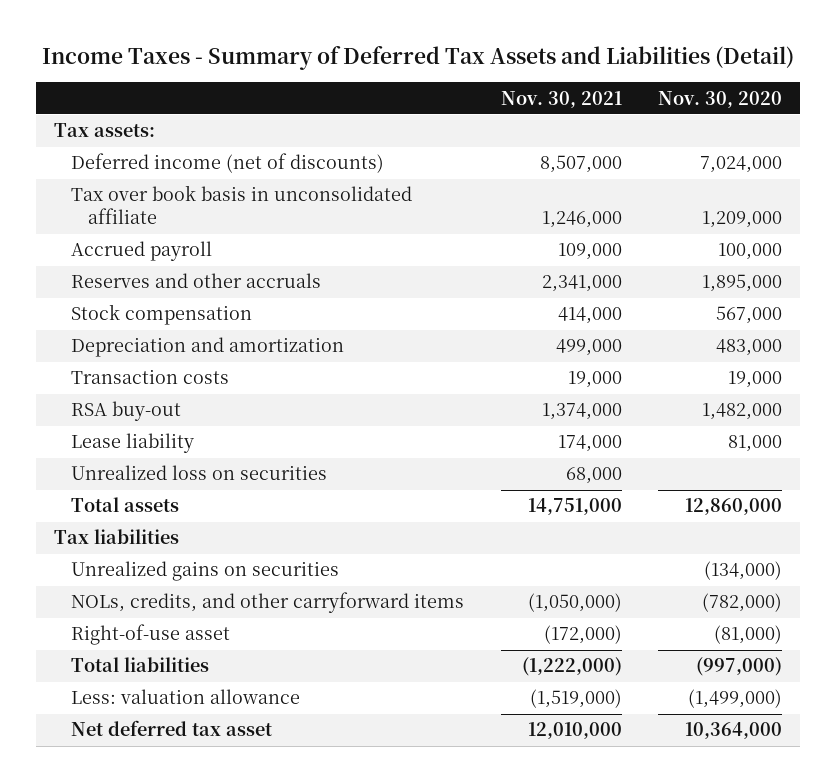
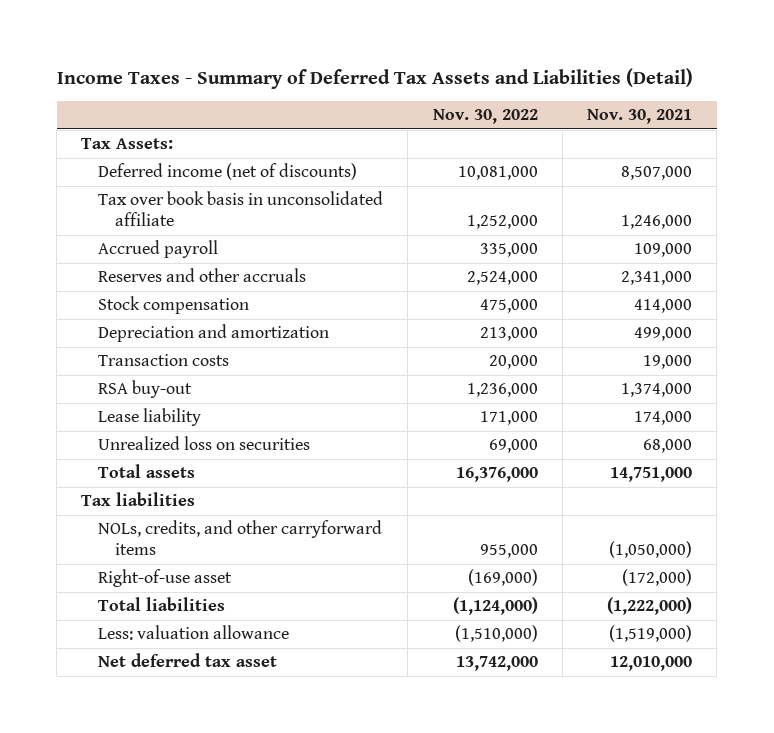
[657,90,782,108] Nov. 30, 2020 -> none
none -> [432,109,538,125] Nov. 30, 2022
[54,123,156,138] Tax assets: -> [81,138,174,150] Tax Assets:
[71,561,340,582] Unrealized gains on securities -> none

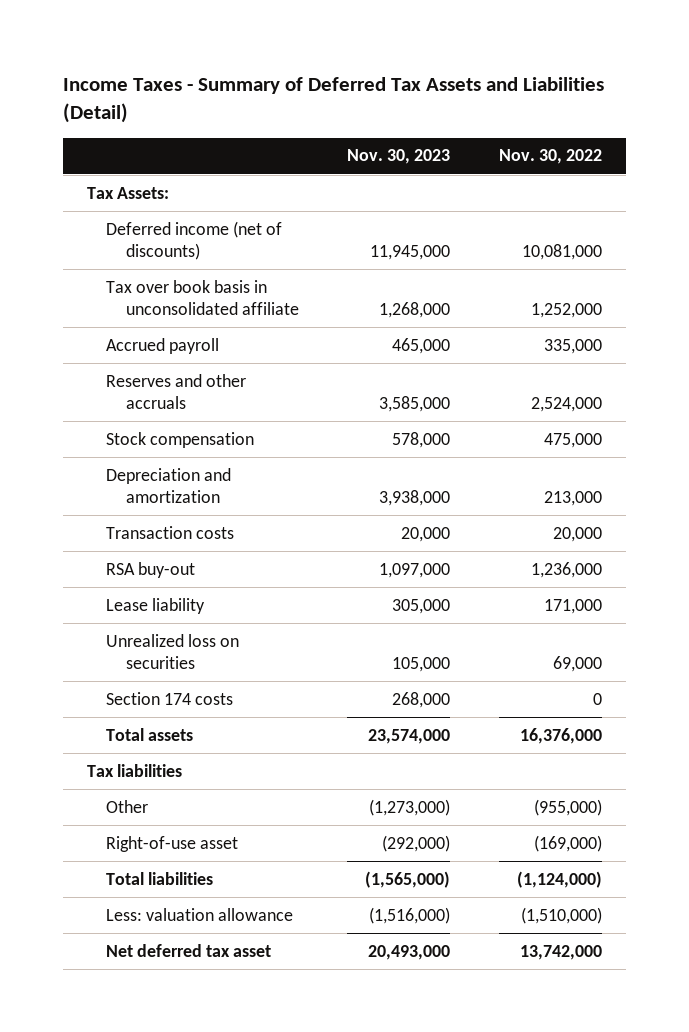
[587,109,693,125] Nov. 30, 2021 -> none
none -> [347,149,451,165] Nov. 30, 2023
none -> [106,691,234,705] Section 174 costs
[98,520,383,555] NOLs, credits, and other carryforward items -> none
none -> [106,799,149,813] Other

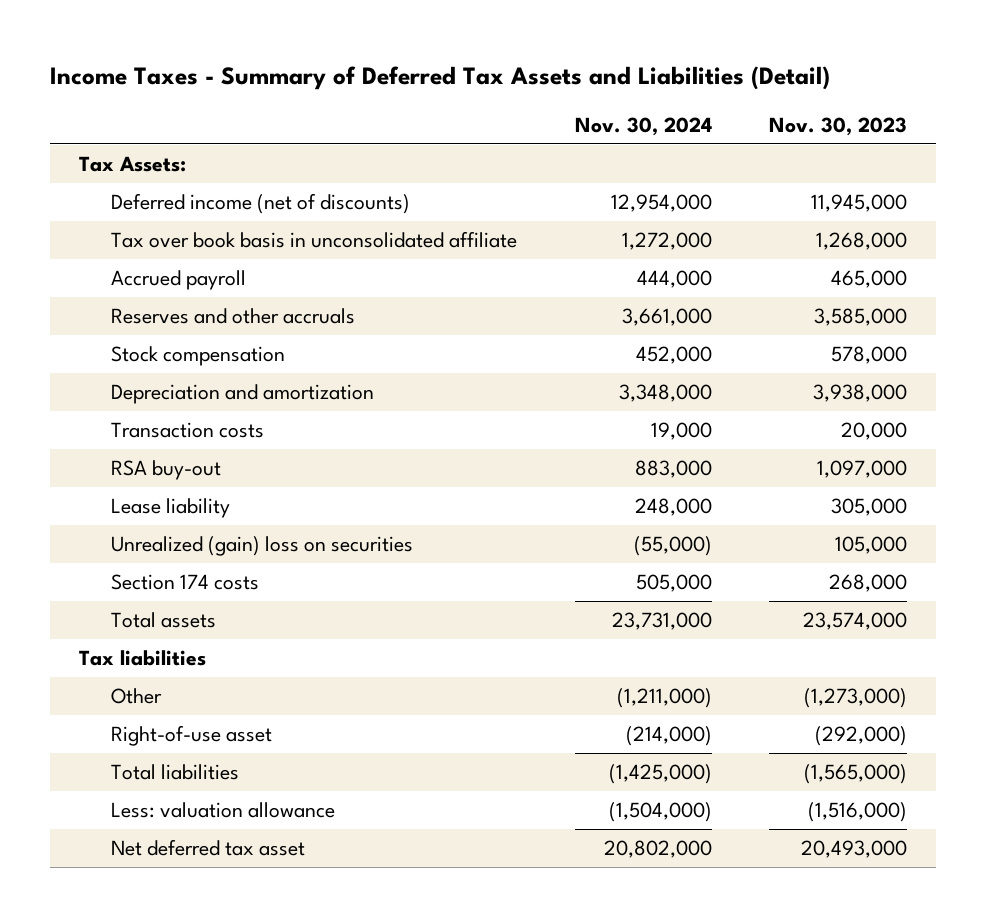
[499,149,603,165] Nov. 30, 2022 -> none
none -> [574,116,712,136] Nov. 30, 2024
[106,633,240,669] Unrealized loss on securities -> [111,536,414,557] Unrealized (gain) loss on securities

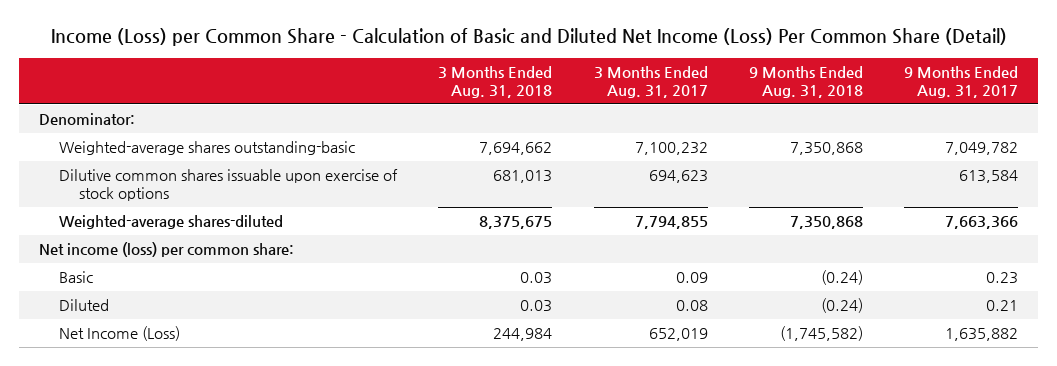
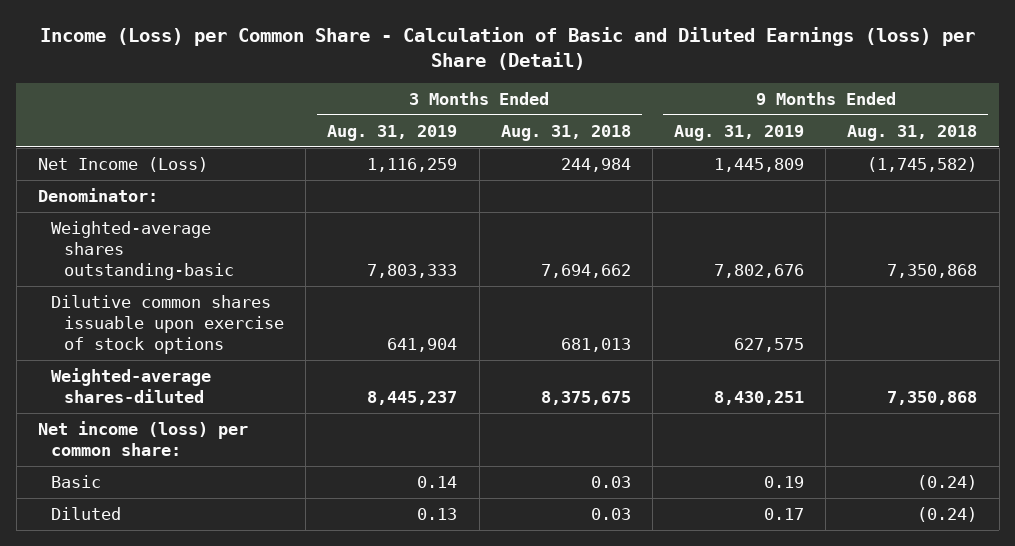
[50,28,1007,47] Income (Loss) per Common Share - Calculation of Basic and Diluted Net Income (Loss) Per Common Share (Detail) -> [39,26,975,71] Income (Loss) per Common Share - Calculation of Basic and Diluted Earnings (loss) per Share (Detail)
[593,65,708,99] 3 Months Ended Aug. 31, 2017 -> none
[903,65,1018,99] 9 Months Ended Aug. 31, 2017 -> none
none -> [327,124,458,141] Aug. 31, 2019
none -> [674,124,805,141] Aug. 31, 2019
[59,326,181,342] Net Income (Loss) -> [38,156,209,172] Net Income (Loss)

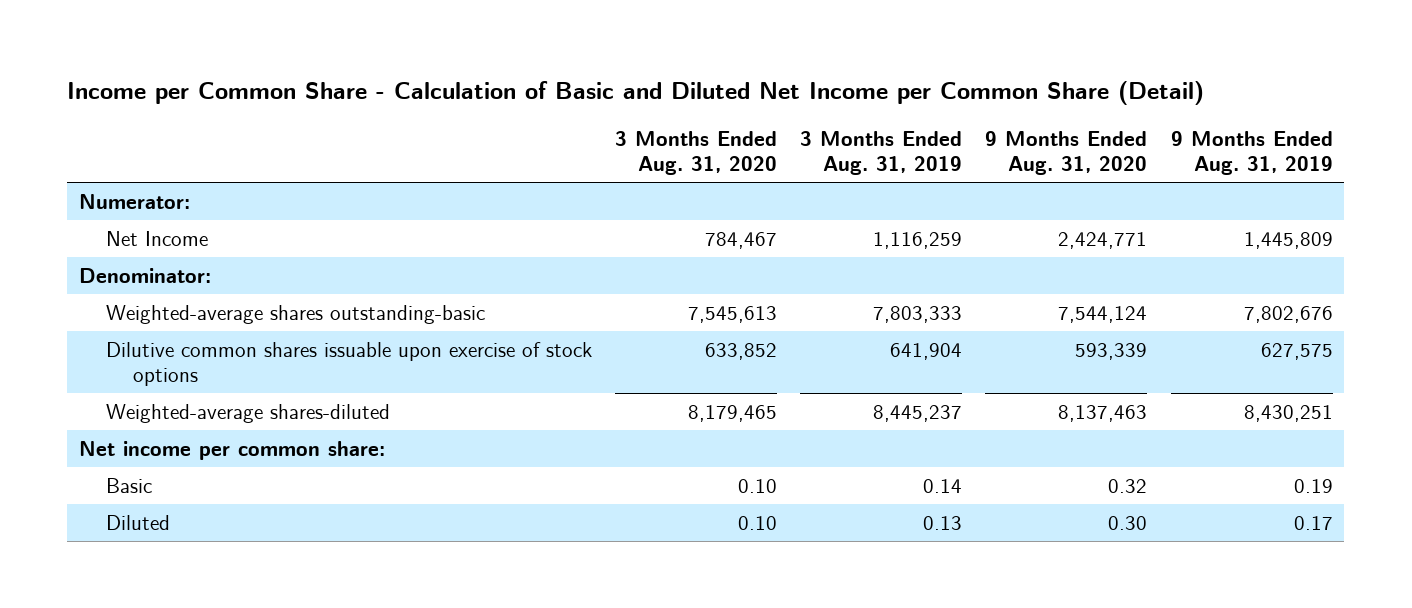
[39,26,975,71] Income (Loss) per Common Share - Calculation of Basic and Diluted Earnings (loss) per Share (Detail) -> [67,81,1205,106] Income per Common Share - Calculation of Basic and Diluted Net Income per Common Share (Detail)
[500,124,631,141] Aug. 31, 2018 -> none
[847,124,978,141] Aug. 31, 2018 -> none
none -> [615,130,778,176] 3 Months Ended Aug. 31, 2020
none -> [985,130,1148,176] 9 Months Ended Aug. 31, 2020
none -> [78,193,190,209] Numerator:
[38,156,209,172] Net Income (Loss) -> [105,230,208,246] Net Income
[38,420,249,456] Net income (loss) per common share: -> [78,440,385,460] Net income per common share:

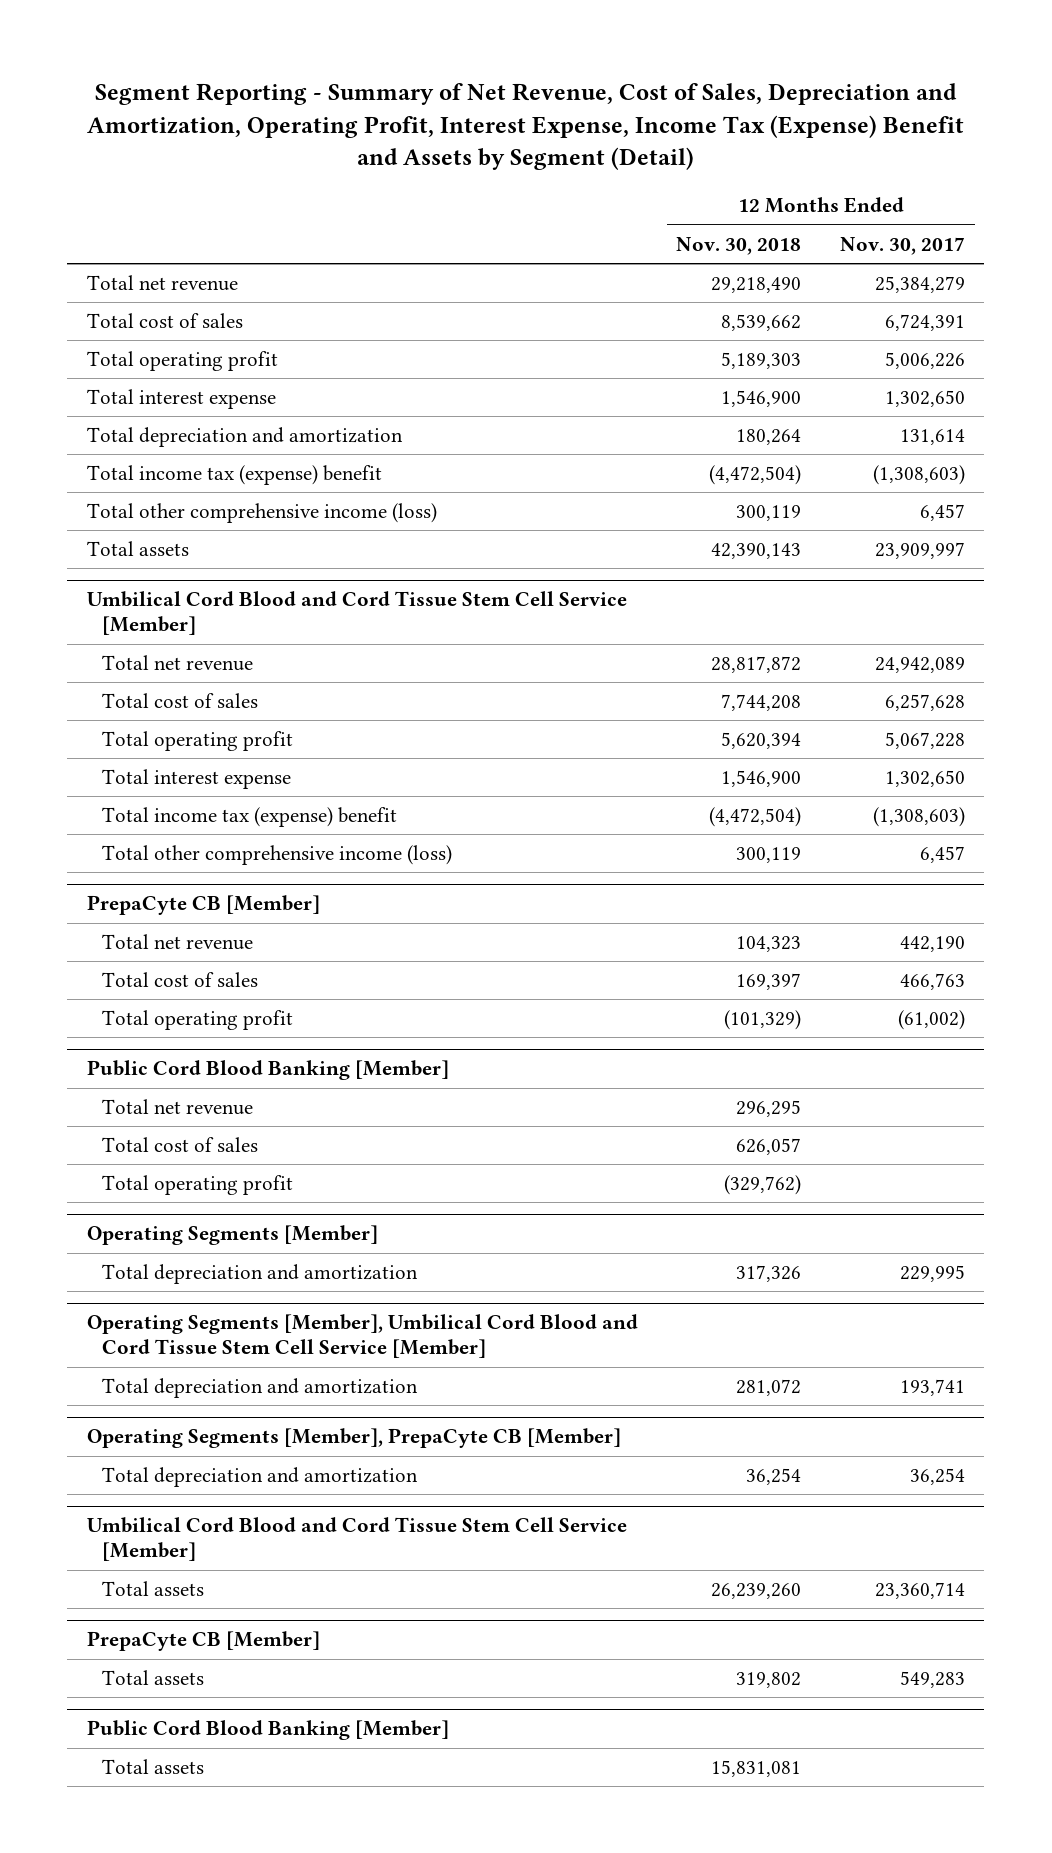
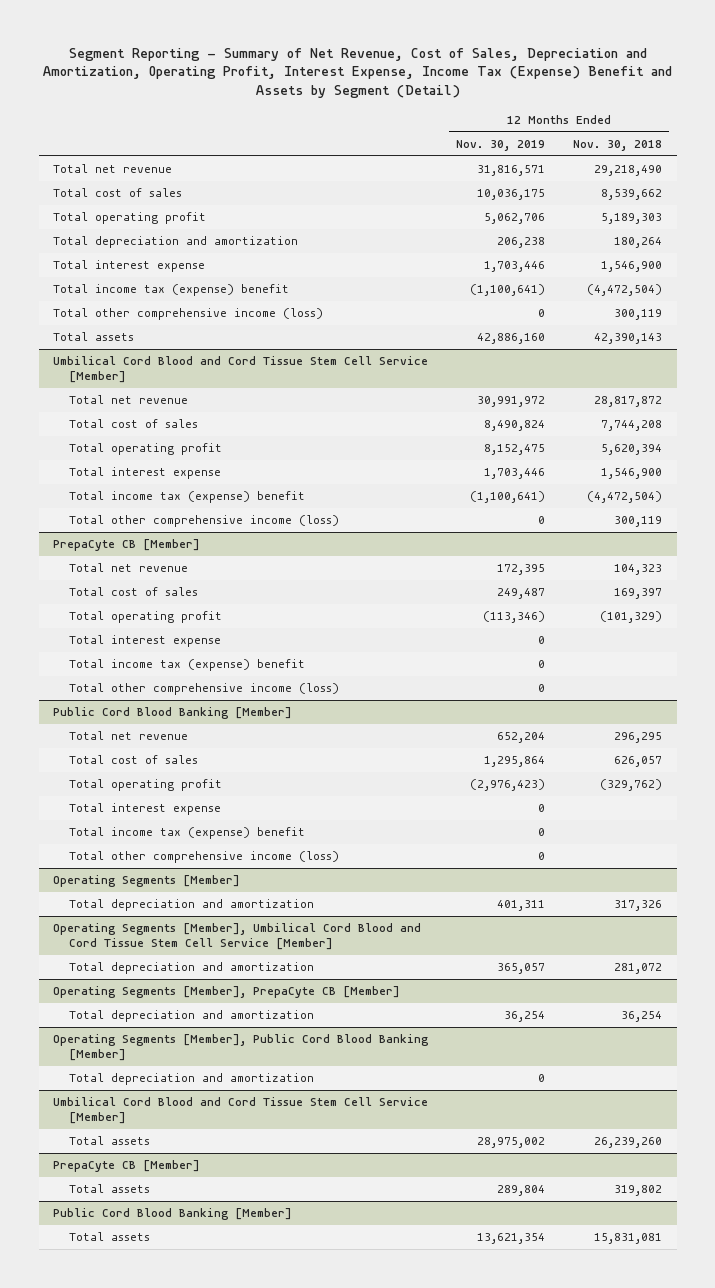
[840,236,966,255] Nov. 30, 2017 -> none
none -> [456,139,546,151] Nov. 30, 2019
[86,389,276,410] Total interest expense -> [52,260,205,273] Total interest expense
none -> [68,635,221,648] Total interest expense
none -> [68,659,305,672] Total income tax (expense) benefit
none -> [68,683,339,696] Total other comprehensive income (loss)
none -> [68,803,221,816] Total interest expense
none -> [68,827,305,840] Total income tax (expense) benefit
none -> [68,851,339,864] Total other comprehensive income (loss)
none -> [52,1034,429,1061] Operating Segments [Member], Public Cord Blood Banking [Member]
none -> [68,1073,314,1086] Total depreciation and amortization

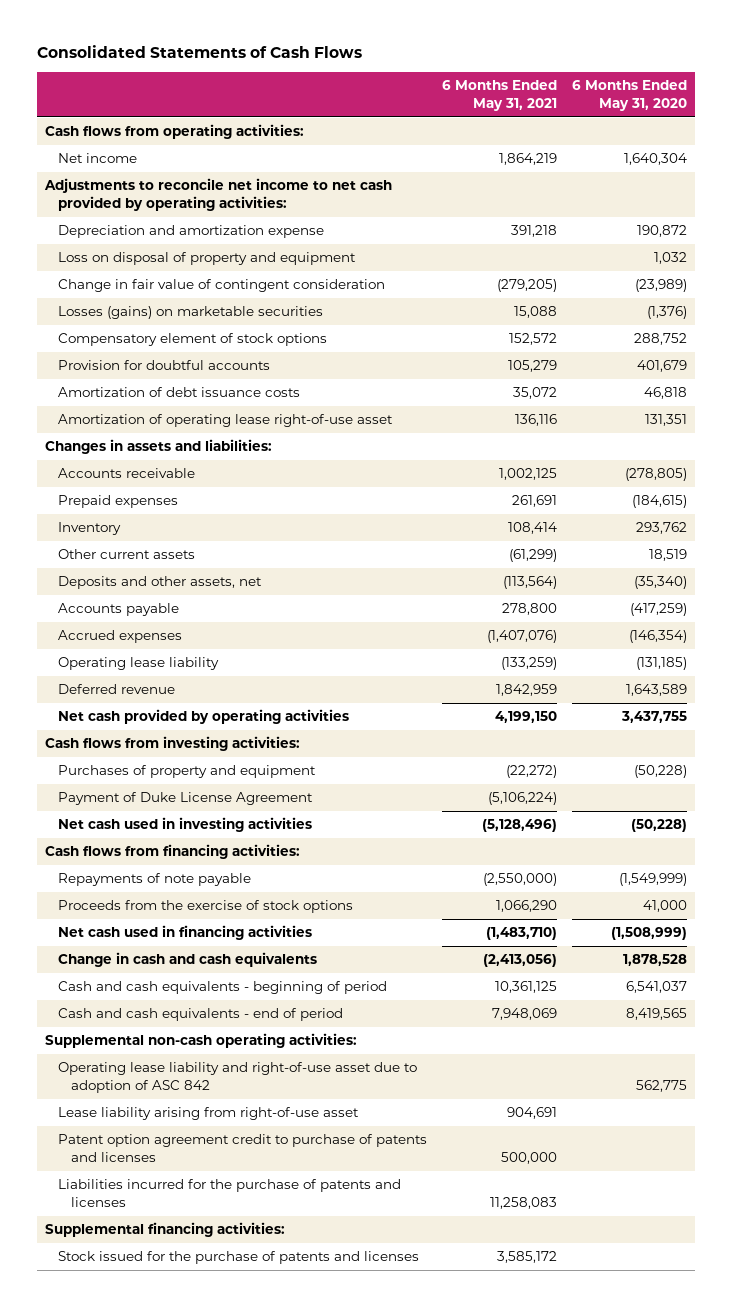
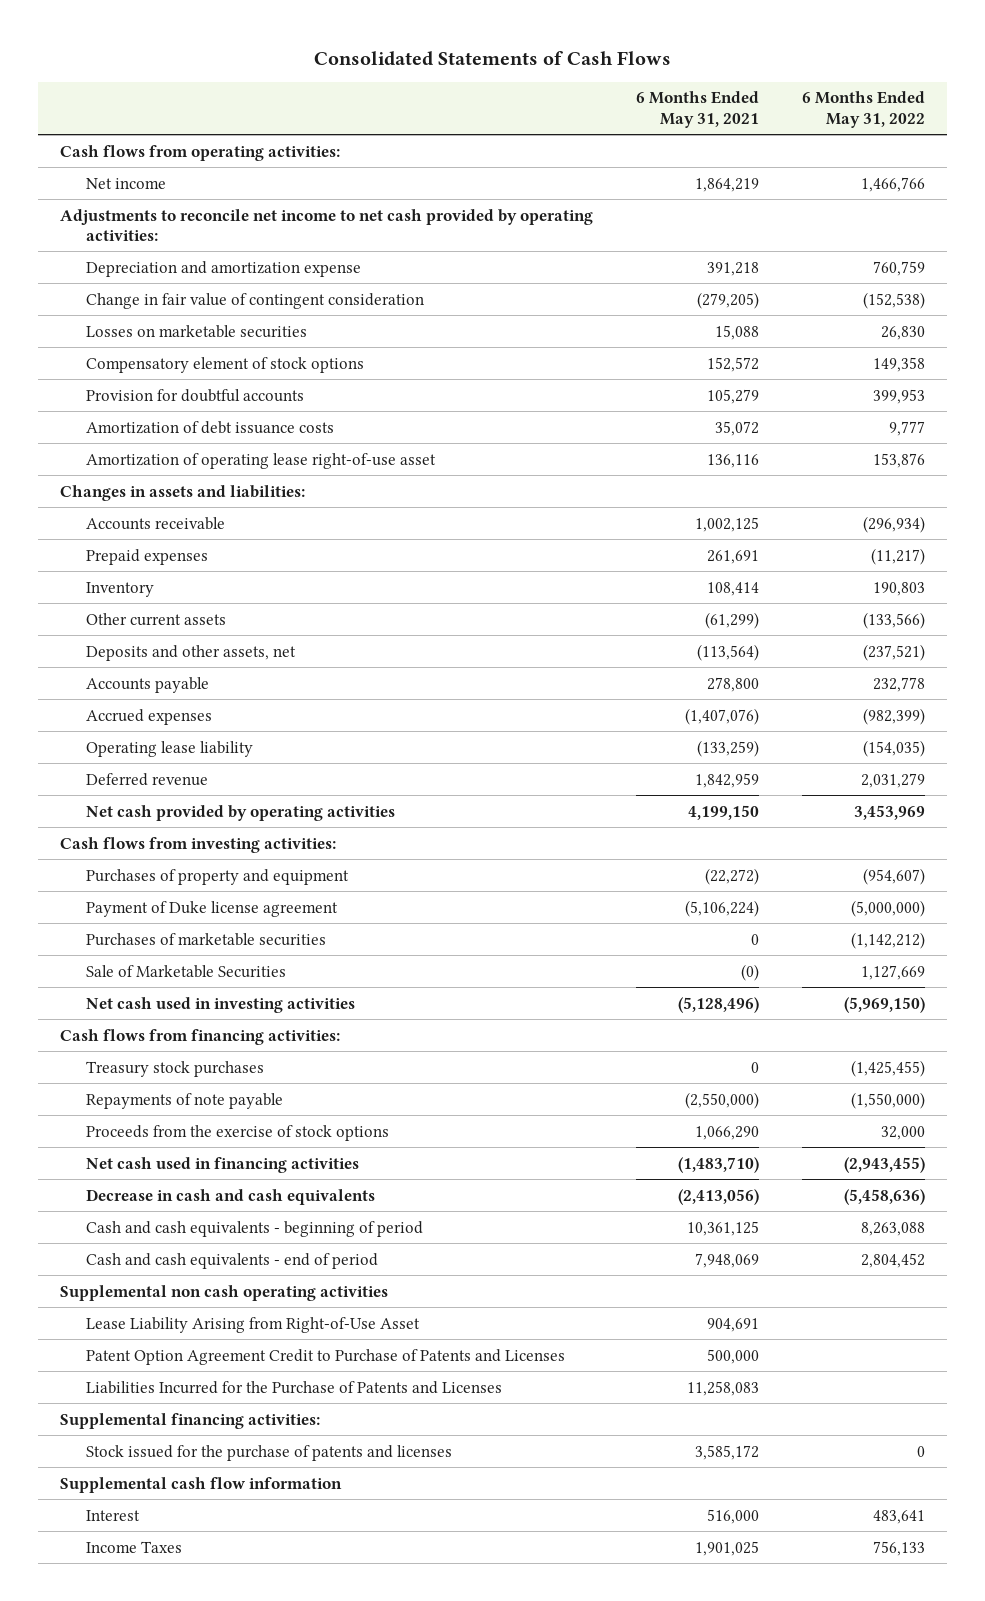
[572,80,688,111] 6 Months Ended May 31, 2020 -> none
none -> [802,91,926,128] 6 Months Ended May 31, 2022
[57,252,356,266] Loss on disposal of property and equipment -> none
[57,306,323,320] Losses (gains) on marketable securities -> [86,324,308,338] Losses on marketable securities
[57,792,313,806] Payment of Duke License Agreement -> [86,900,339,917] Payment of Duke license agreement
none -> [86,932,327,946] Purchases of marketable securities
none -> [86,964,287,978] Sale of Marketable Securities
none -> [86,1060,265,1077] Treasury stock purchases
[57,952,317,968] Change in cash and cash equivalents -> [86,1188,376,1205] Decrease in cash and cash equivalents
[57,1062,417,1093] Operating lease liability and right-of-use asset due to adoption of ASC 842 -> none
[44,1033,357,1049] Supplemental non-cash operating activities: -> [59,1284,388,1301] Supplemental non cash operating activities
[57,1107,359,1121] Lease liability arising from right-of-use asset -> [86,1316,421,1333] Lease Liability Arising from Right-of-Use Asset
[57,1134,427,1162] Patent option agreement credit to purchase of patents and licenses -> [86,1348,566,1365] Patent Option Agreement Credit to Purchase of Patents and Licenses
[57,1179,401,1207] Liabilities incurred for the purchase of patents and licenses -> [86,1380,503,1394] Liabilities Incurred for the Purchase of Patents and Licenses
none -> [59,1476,342,1493] Supplemental cash flow information
none -> [86,1509,141,1521] Interest
none -> [86,1540,183,1553] Income Taxes

